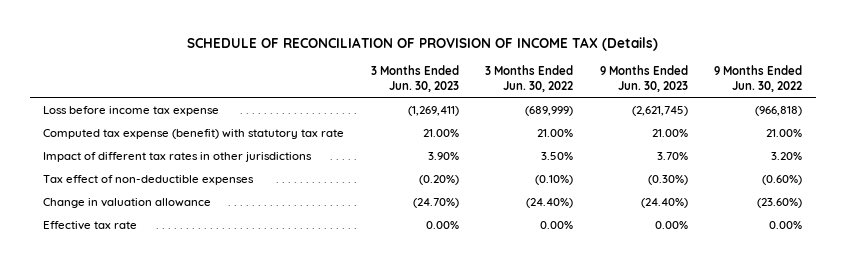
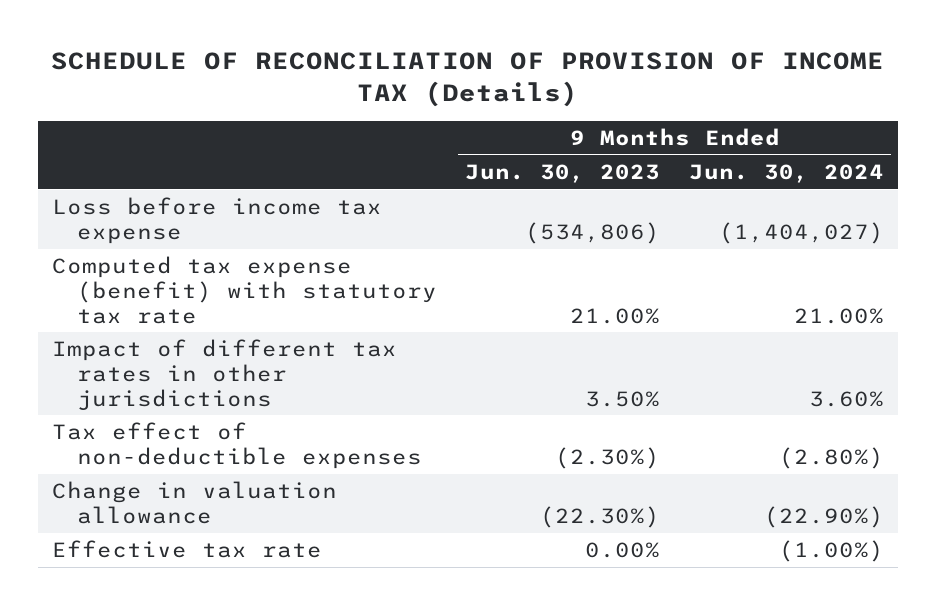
[370,65,459,92] 3 Months Ended Jun. 30, 2023 -> none
[485,65,574,92] 3 Months Ended Jun. 30, 2022 -> none
[714,65,803,92] 9 Months Ended Jun. 30, 2022 -> none
none -> [688,163,884,183] Jun. 30, 2024
[631,105,688,116] (2,621,745) -> [525,221,661,244] (534,806)
[656,151,688,160] 3.70% -> [585,390,661,407] 3.50%
[647,174,688,185] (0.30%) -> [555,446,661,469] (2.30%)
[640,197,688,208] (24.40%) -> [540,505,661,528] (22.30%)

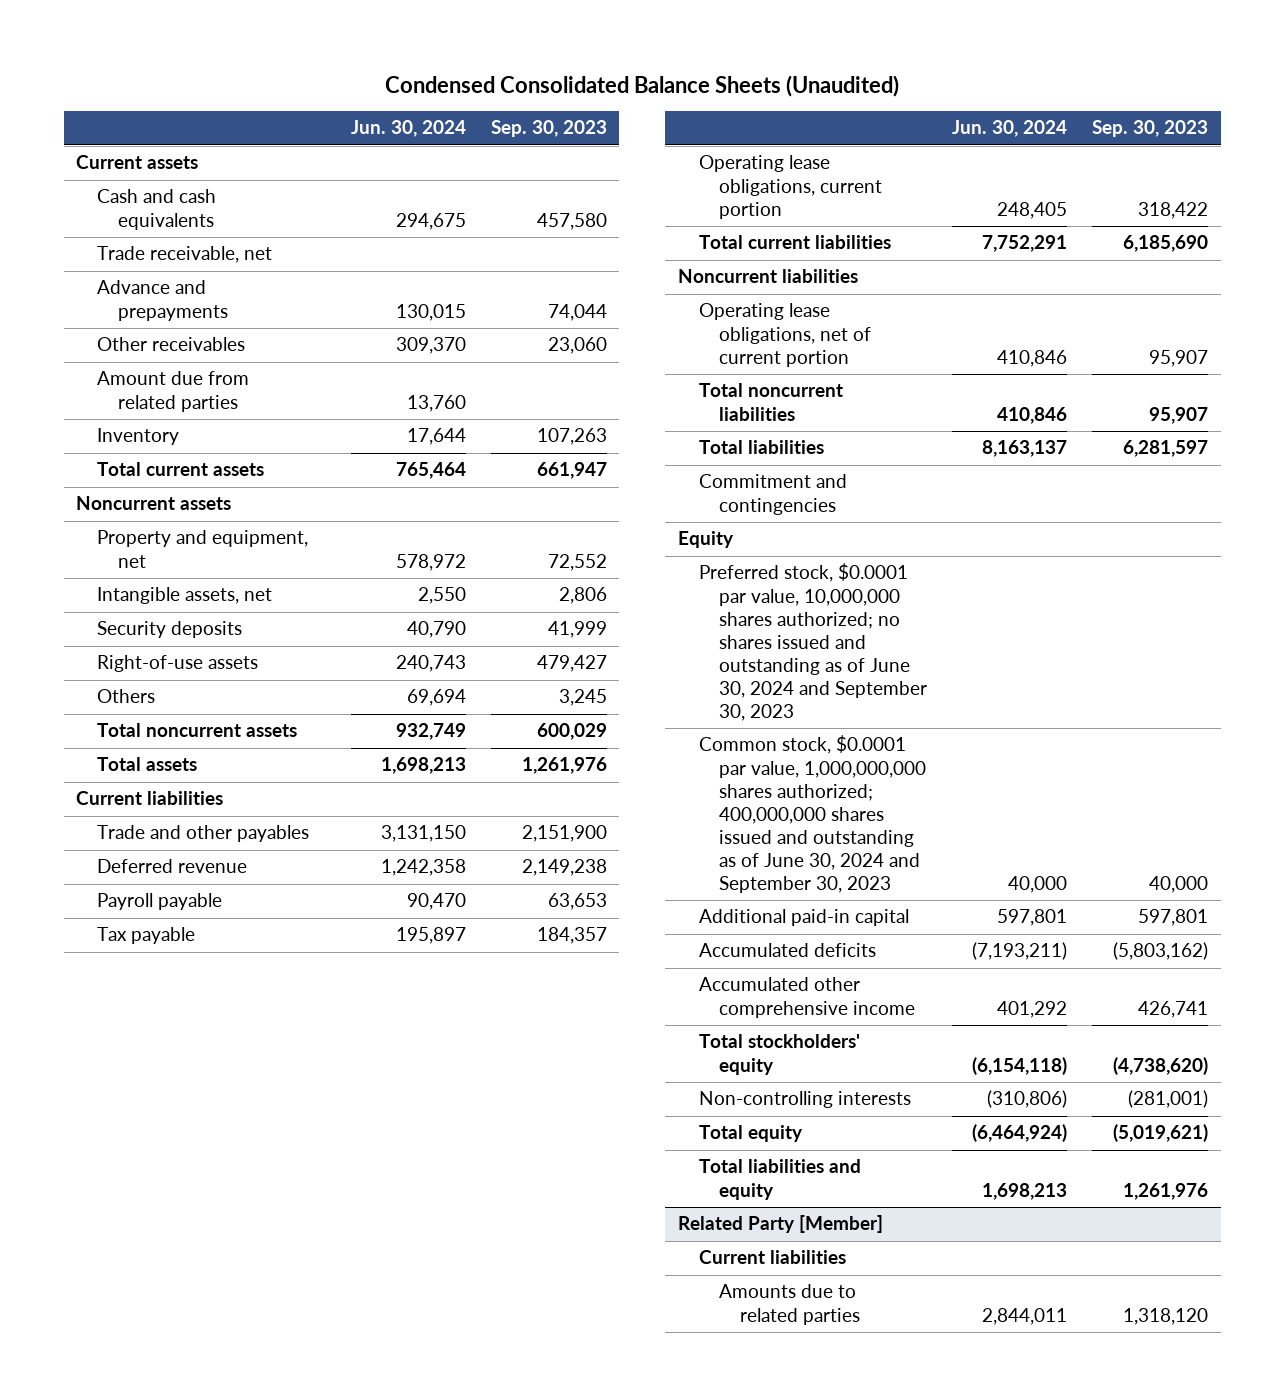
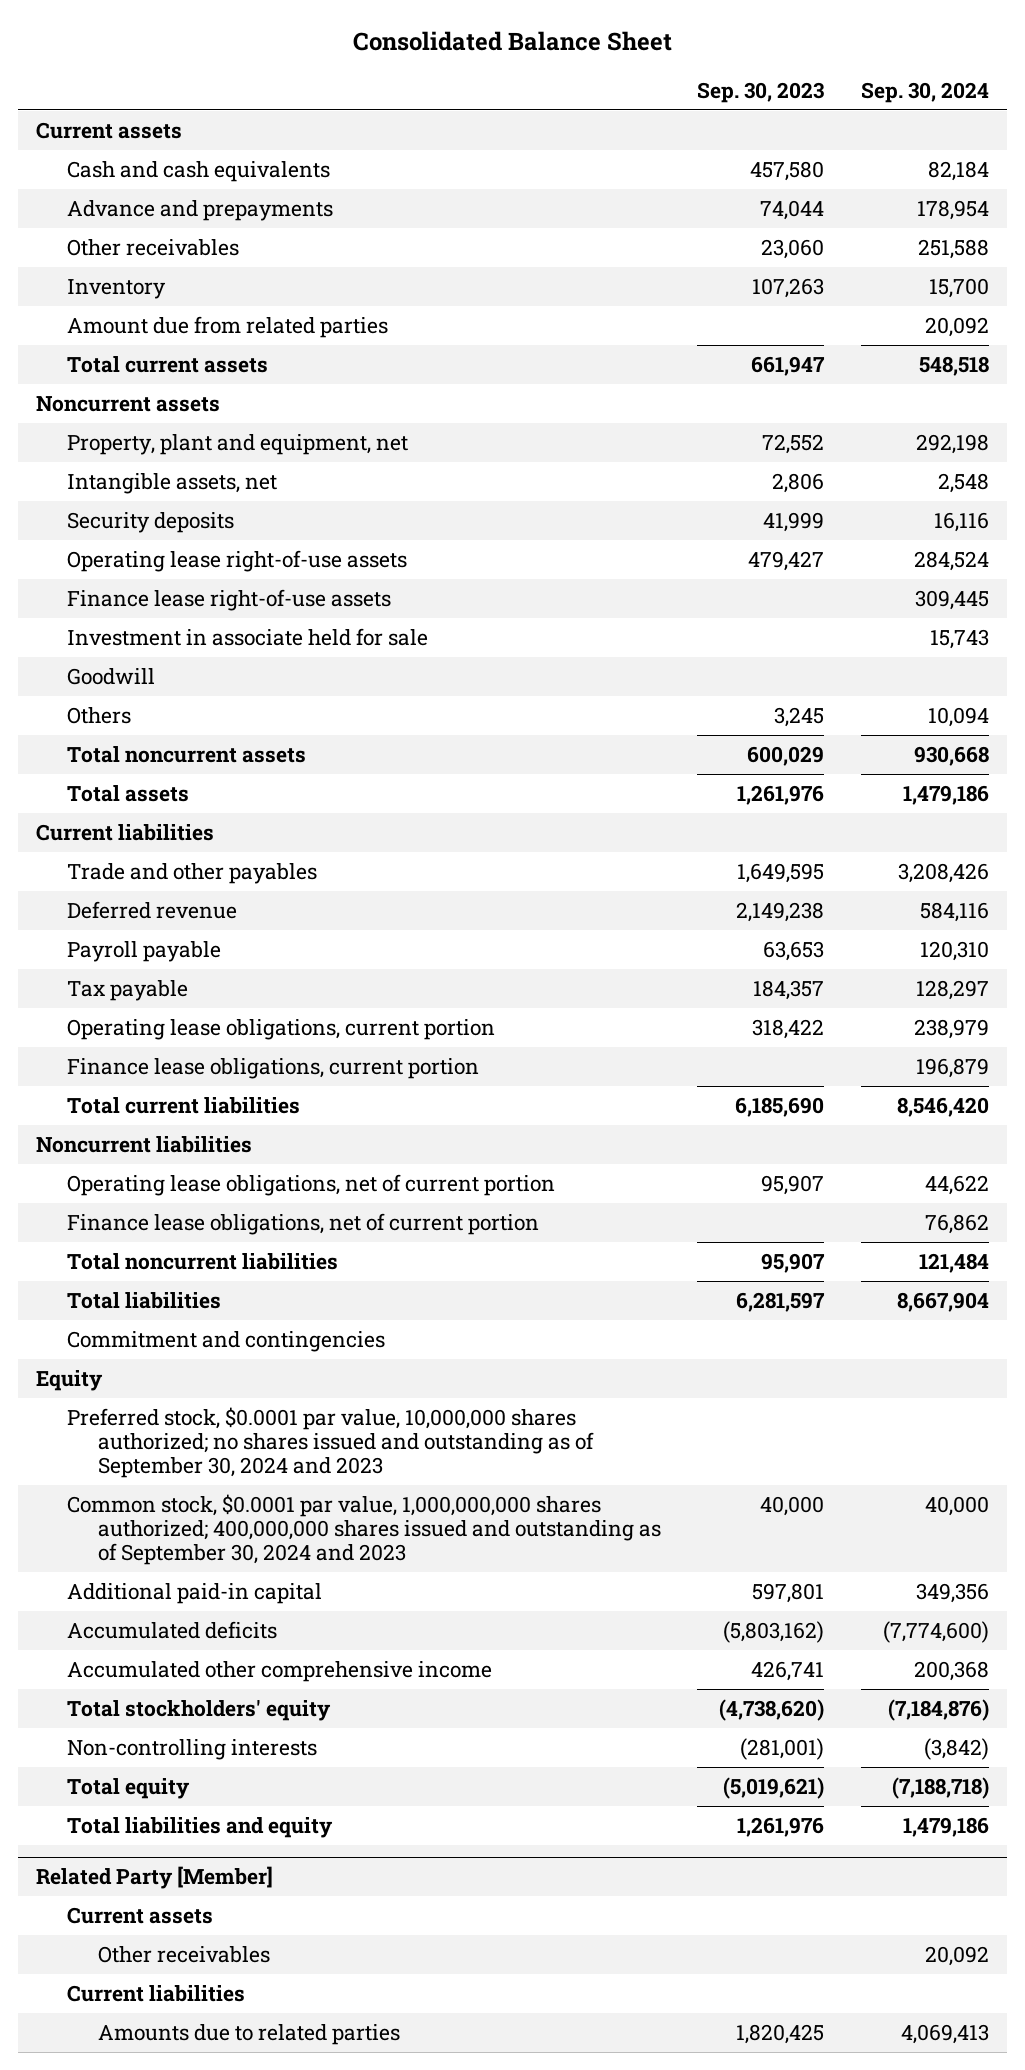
[385,74,900,97] Condensed Consolidated Balance Sheets (Unaudited) -> [352,31,672,52] Consolidated Balance Sheet
[350,120,466,138] Jun. 30, 2024 -> none
none -> [860,81,989,103] Sep. 30, 2024
[97,246,273,264] Trade receivable, net -> none
[97,371,250,412] Amount due from related parties -> [67,315,389,338] Amount due from related parties
[97,530,309,568] Property and equipment, net -> [67,433,409,455] Property, plant and equipment, net
[97,655,259,673] Right-of-use assets -> [67,549,408,572] Operating lease right-of-use assets
none -> [67,588,392,611] Finance lease right-of-use assets
none -> [67,627,429,646] Investment in associate held for sale
none -> [67,667,156,685] Goodwill
[521,825,607,843] 2,151,900 -> [737,862,825,883] 1,649,595
none -> [67,1057,480,1079] Finance lease obligations, current portion
none -> [67,1212,540,1235] Finance lease obligations, net of current portion
[698,563,928,722] Preferred stock, $0.0001 par value, 10,000,000 shares authorized; no shares issued and outstanding as of June 30, 2024 and September 30, 2023 -> [67,1406,594,1479] Preferred stock, $0.0001 par value, 10,000,000 shares authorized; no shares issued and outstanding as of September 30, 2024 and 2023
[698,735,927,894] Common stock, $0.0001 par value, 1,000,000,000 shares authorized; 400,000,000 shares issued and outstanding as of June 30, 2024 and September 30, 2023 -> [67,1493,661,1566] Common stock, $0.0001 par value, 1,000,000,000 shares authorized; 400,000,000 shares issued and outstanding as of September 30, 2024 and 2023
none -> [67,1906,214,1924] Current assets
none -> [97,1945,270,1963] Other receivables
[1123,1307,1209,1325] 1,318,120 -> [736,2023,825,2044] 1,820,425

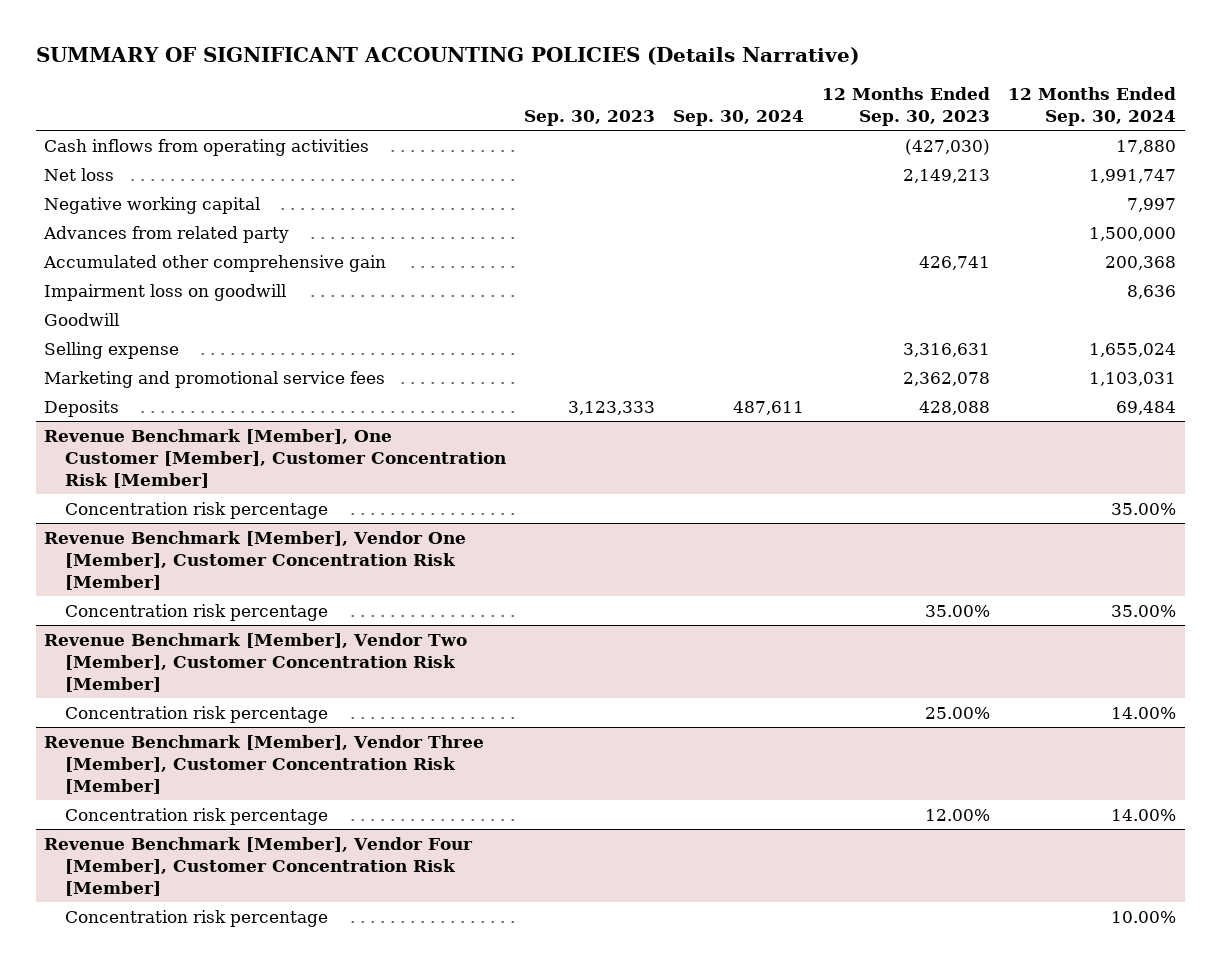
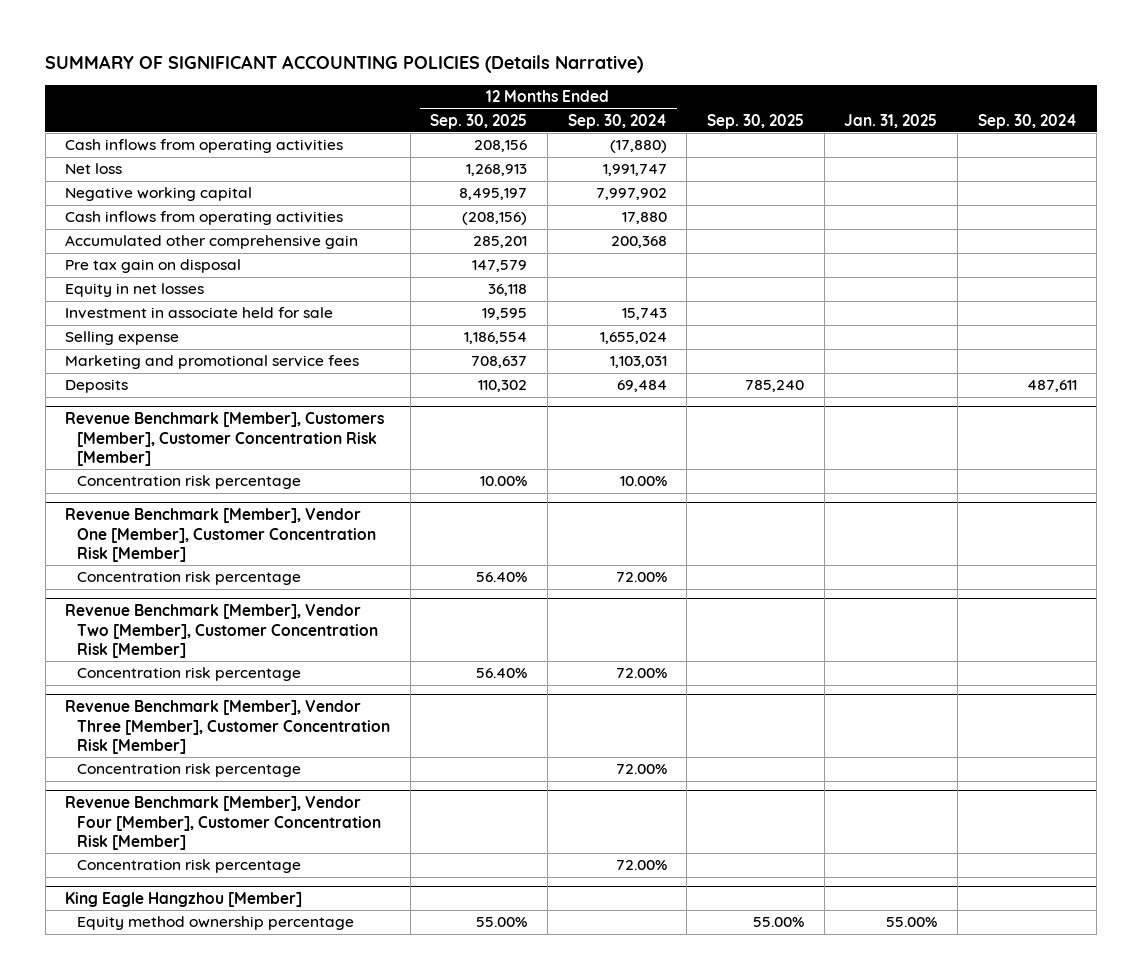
[524,109,656,126] Sep. 30, 2023 -> none
[822,86,991,126] 12 Months Ended Sep. 30, 2023 -> none
none -> [430,113,528,129] Sep. 30, 2025
none -> [706,113,804,129] Sep. 30, 2025
none -> [844,113,938,128] Jan. 31, 2025
none -> [65,139,344,154] Cash inflows from operating activities
[43,225,290,243] Advances from related party -> none
[1126,197,1176,212] 7,997 -> [595,188,667,201] 7,997,902
[44,138,370,156] Cash inflows from operating activities -> [65,211,344,226] Cash inflows from operating activities
[44,283,287,301] Impairment loss on goodwill -> none
[44,312,120,326] Goodwill -> none
none -> [65,259,242,274] Pre tax gain on disposal
none -> [65,283,205,298] Equity in net losses
none -> [65,307,334,320] Investment in associate held for sale
[44,428,507,488] Revenue Benchmark [Member], One Customer [Member], Customer Concentration Risk [Member] -> [65,412,385,467] Revenue Benchmark [Member], Customers [Member], Customer Concentration Risk [Member]
[1110,502,1176,515] 35.00% -> [619,476,667,487] 10.00%
[1110,604,1176,617] 35.00% -> [615,572,667,583] 72.00%
[1110,706,1176,719] 14.00% -> [615,668,667,679] 72.00%
[1110,808,1176,821] 14.00% -> [615,764,667,775] 72.00%
[1110,910,1176,923] 10.00% -> [615,860,667,871] 72.00%
none -> [65,892,303,908] King Eagle Hangzhou [Member]
none -> [77,916,355,931] Equity method ownership percentage

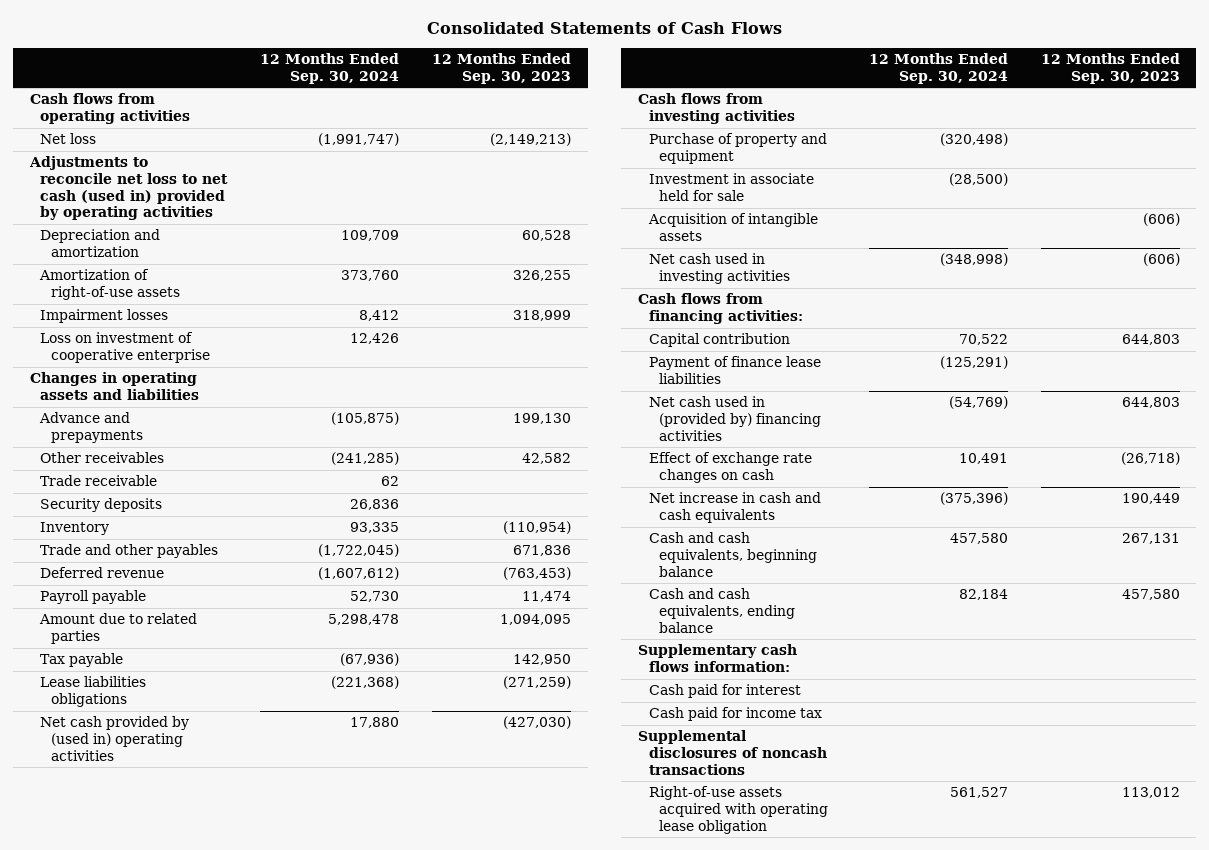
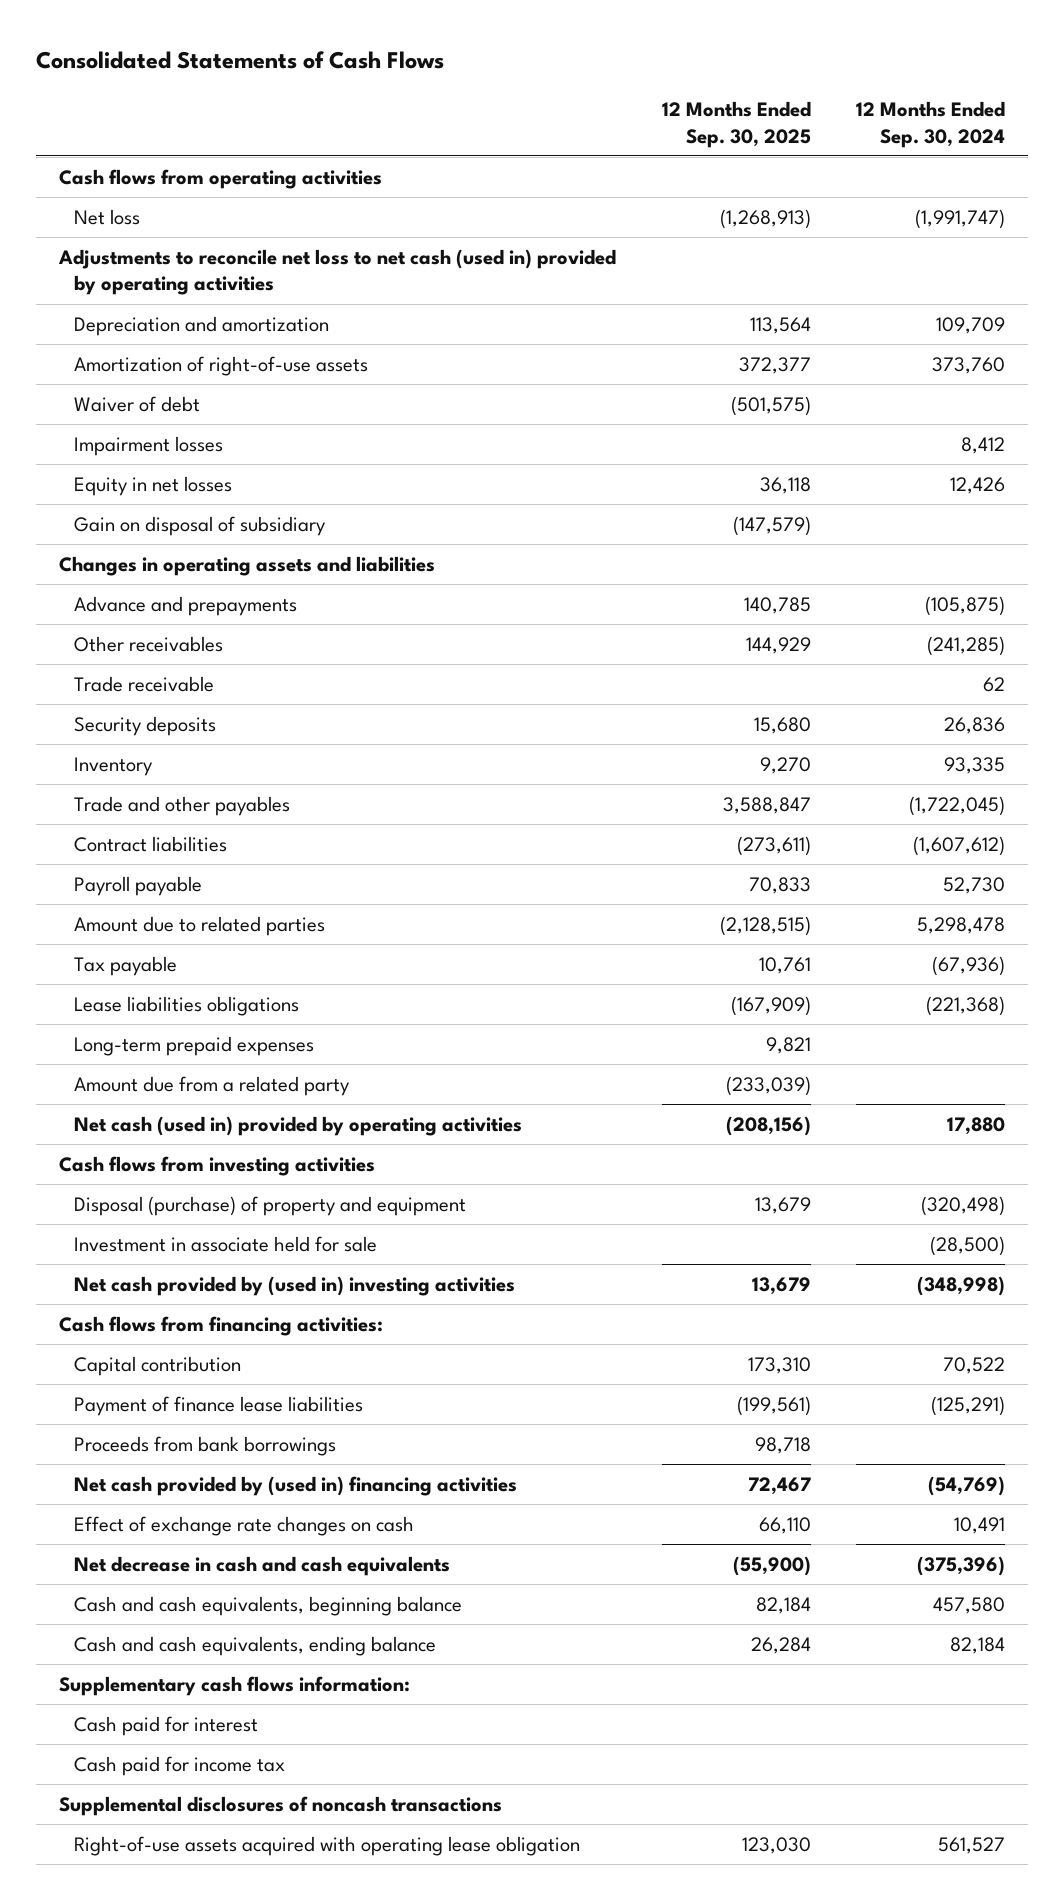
[432,52,572,84] 12 Months Ended Sep. 30, 2023 -> none
none -> [661,101,811,148] 12 Months Ended Sep. 30, 2025
none -> [74,396,201,413] Waiver of debt
[40,332,211,363] Loss on investment of cooperative enterprise -> [74,476,233,497] Equity in net losses
none -> [74,516,327,537] Gain on disposal of subsidiary
[40,567,165,579] Deferred revenue -> [74,836,228,853] Contract liabilities
none -> [74,1036,315,1057] Long-term prepaid expenses
none -> [74,1076,351,1097] Amount due from a related party
[40,716,190,761] Net cash provided by (used in) operating activities -> [74,1116,523,1137] Net cash (used in) provided by operating activities
[648,133,827,164] Purchase of property and equipment -> [74,1196,467,1217] Disposal (purchase) of property and equipment
[647,213,818,241] Acquisition of intangible assets -> none
[648,253,791,284] Net cash used in investing activities -> [74,1276,516,1297] Net cash provided by (used in) investing activities
none -> [74,1436,337,1457] Proceeds from bank borrowings
[648,396,822,441] Net cash used in (provided by) financing activities -> [74,1476,518,1497] Net cash provided by (used in) financing activities
[648,492,821,523] Net increase in cash and cash equivalents -> [74,1556,451,1577] Net decrease in cash and cash equivalents

